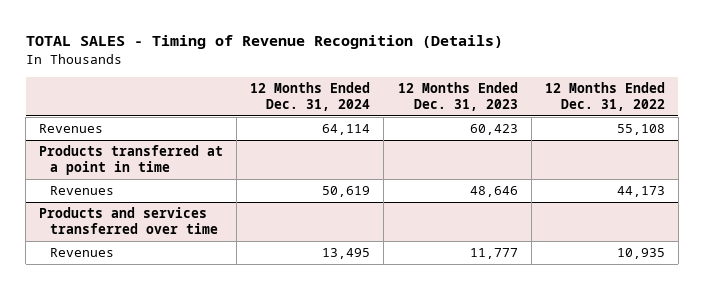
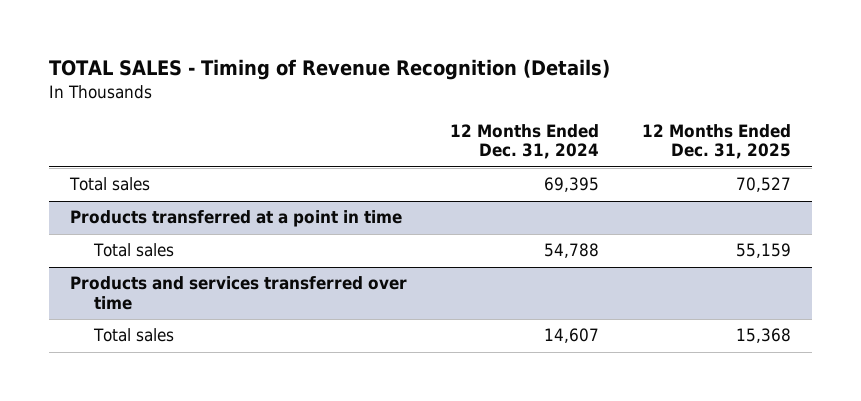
[397,82,518,111] 12 Months Ended Dec. 31, 2023 -> none
[544,82,665,111] 12 Months Ended Dec. 31, 2022 -> none
none -> [641,123,791,160] 12 Months Ended Dec. 31, 2025
[39,124,104,134] Revenues -> none
none -> [69,177,151,192] Total sales
[50,186,115,196] Revenues -> none
none -> [92,243,174,258] Total sales
[50,248,115,258] Revenues -> none
none -> [92,328,174,343] Total sales

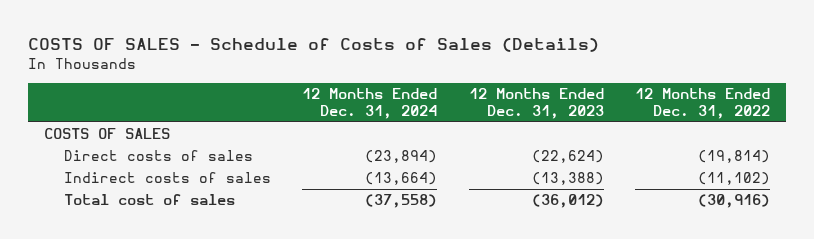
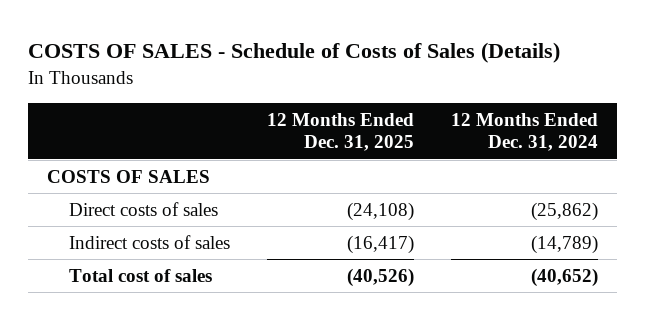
[468,88,604,120] 12 Months Ended Dec. 31, 2023 -> none
[634,88,770,120] 12 Months Ended Dec. 31, 2022 -> none
none -> [267,112,415,152] 12 Months Ended Dec. 31, 2025
[365,150,438,164] (23,894) -> [531,201,599,221] (25,862)
[365,172,438,186] (13,664) -> [531,234,599,254] (14,789)
[365,194,438,209] (37,558) -> [531,267,599,287] (40,652)

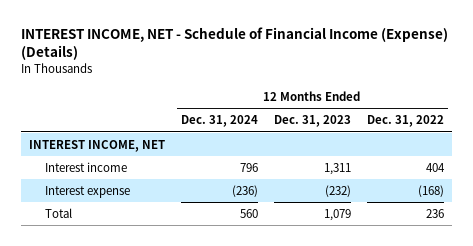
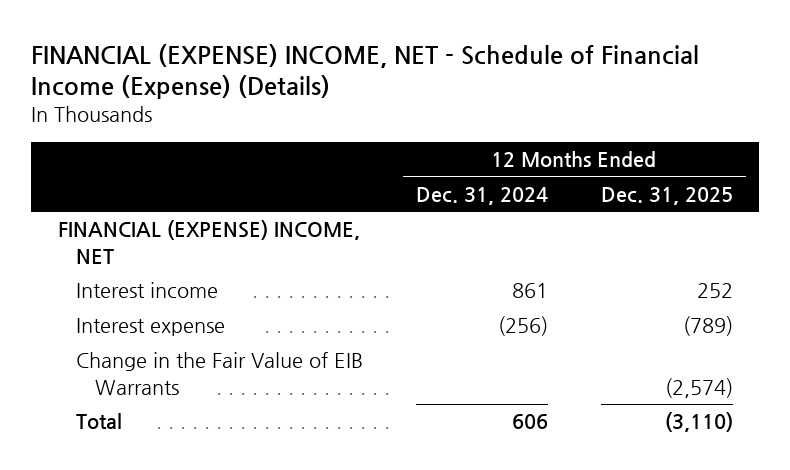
[21,27,449,61] INTEREST INCOME, NET - Schedule of Financial Income (Expense) (Details) -> [31,43,700,100] FINANCIAL (EXPENSE) INCOME, NET - Schedule of Financial Income (Expense) (Details)
[273,115,351,128] Dec. 31, 2023 -> none
[366,115,444,128] Dec. 31, 2022 -> none
none -> [600,186,733,205] Dec. 31, 2025
[28,140,165,153] INTEREST INCOME, NET -> [57,220,360,264] FINANCIAL (EXPENSE) INCOME, NET
[239,163,258,173] 796 -> [511,283,548,299] 861
[231,185,258,198] (236) -> [497,316,548,337] (256)
none -> [76,352,364,395] Change in the Fair Value of EIB Warrants
[239,209,258,219] 560 -> [511,414,548,430] 606

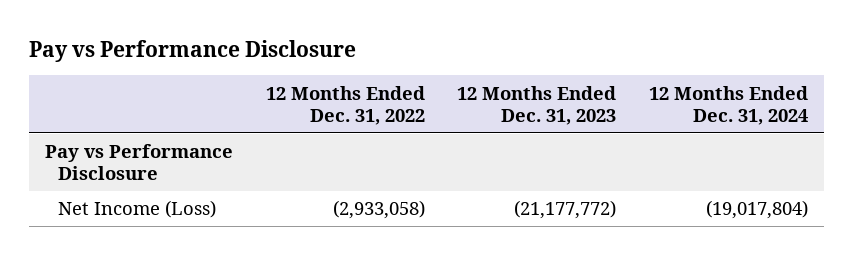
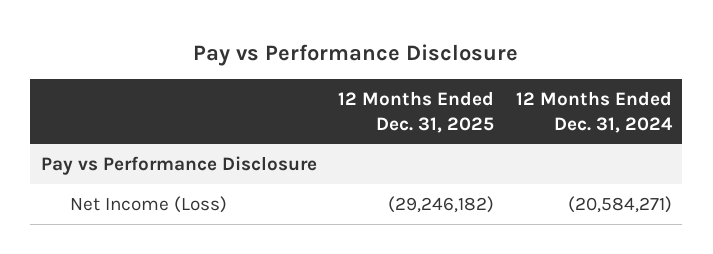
[265,85,425,125] 12 Months Ended Dec. 31, 2022 -> none
[457,85,617,125] 12 Months Ended Dec. 31, 2023 -> none
none -> [338,91,495,133] 12 Months Ended Dec. 31, 2025
[705,200,808,220] (19,017,804) -> [567,195,672,213] (20,584,271)

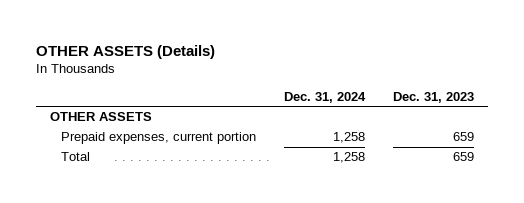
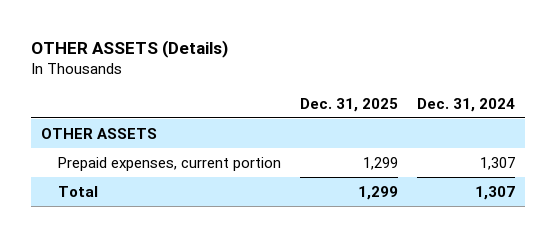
[392,91,474,103] Dec. 31, 2023 -> none
none -> [300,97,399,112] Dec. 31, 2025
[332,132,365,144] 1,258 -> [480,156,516,170] 1,307
[332,152,365,164] 1,258 -> [475,185,516,200] 1,307

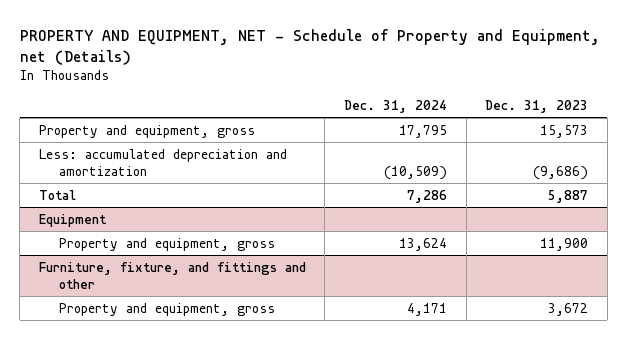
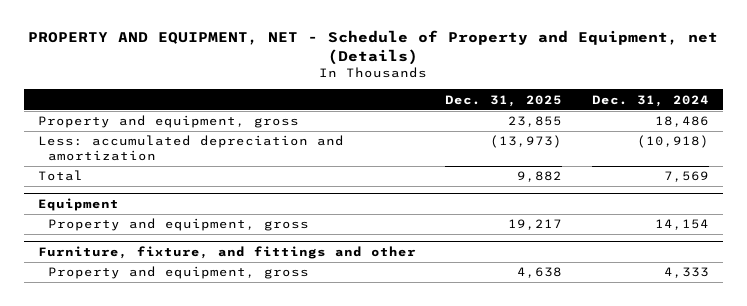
[485,100,589,114] Dec. 31, 2023 -> none
none -> [445,94,563,107] Dec. 31, 2025
[398,124,447,138] 17,795 -> [654,116,709,128] 18,486
[383,166,447,181] (10,509) -> [636,135,709,149] (10,918)
[406,189,447,203] 7,286 -> [663,171,709,183] 7,569
[398,237,447,251] 13,624 -> [654,219,709,231] 14,154
[406,302,447,316] 4,171 -> [663,267,709,279] 4,333

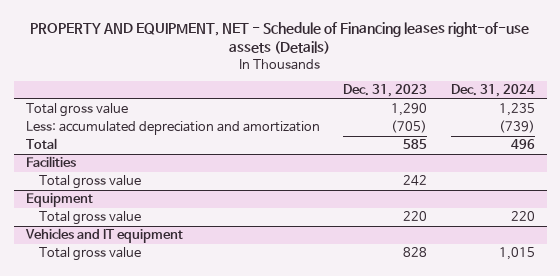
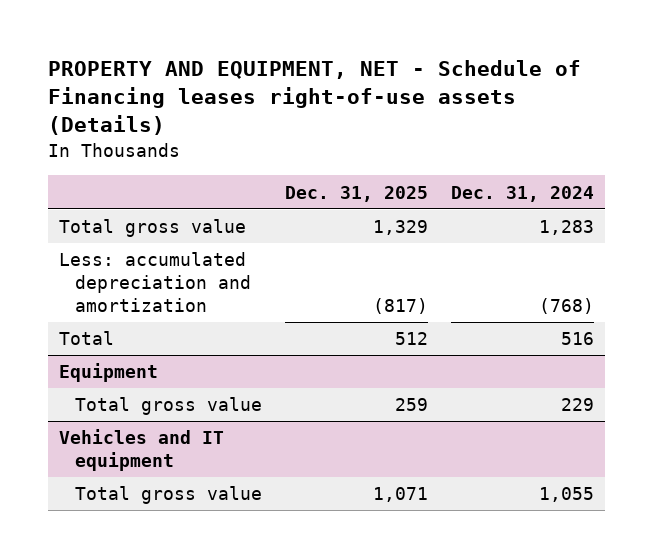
[343,84,428,98] Dec. 31, 2023 -> none
none -> [284,185,428,202] Dec. 31, 2025
[25,156,76,168] Facilities -> none
[39,175,142,190] Total gross value -> none
[498,103,535,117] 1,235 -> [538,220,594,236] 1,283
[498,120,535,134] (739) -> [538,297,594,314] (768)
[510,139,535,150] 496 -> [560,332,594,346] 516
[510,211,535,222] 220 -> [560,398,594,412] 229
[498,247,535,261] 1,015 -> [538,487,594,503] 1,055

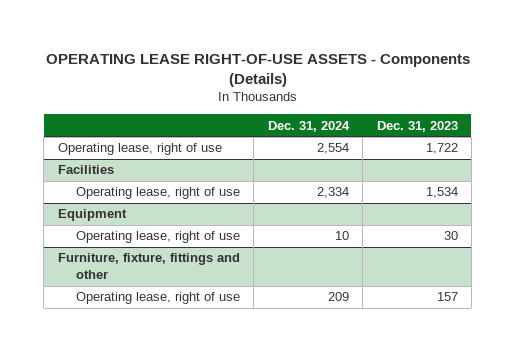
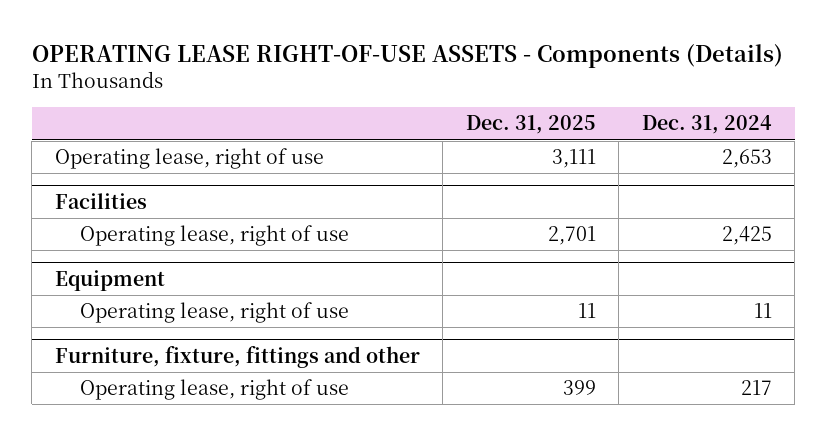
[376,120,458,132] Dec. 31, 2023 -> none
none -> [465,115,596,135] Dec. 31, 2025
[316,143,349,155] 2,554 -> [721,149,772,169] 2,653
[316,187,349,199] 2,334 -> [721,226,772,246] 2,425
[334,231,349,241] 10 -> [753,303,772,319] 11
[327,292,349,302] 209 -> [740,380,772,396] 217

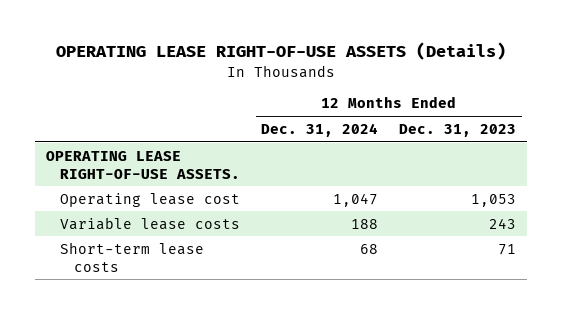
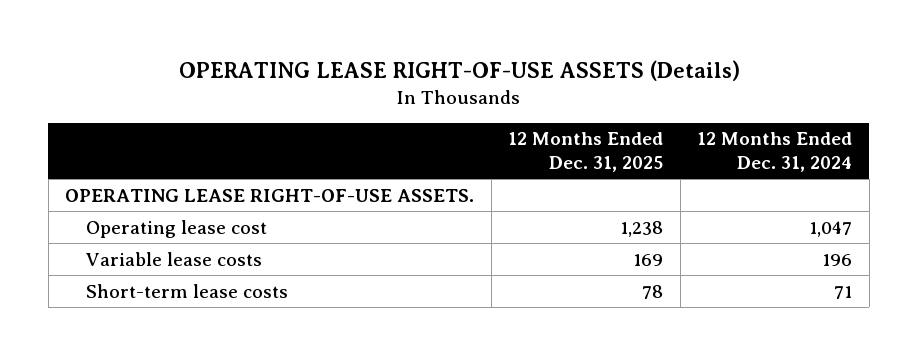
[399,123,517,137] Dec. 31, 2023 -> none
none -> [508,132,664,172] 12 Months Ended Dec. 31, 2025
[351,218,379,229] 188 -> [822,253,853,266] 196
[360,243,379,254] 68 -> [834,285,853,299] 71

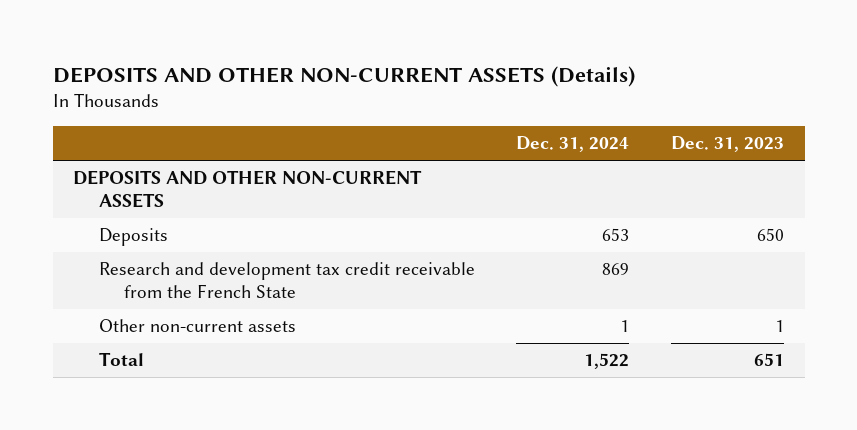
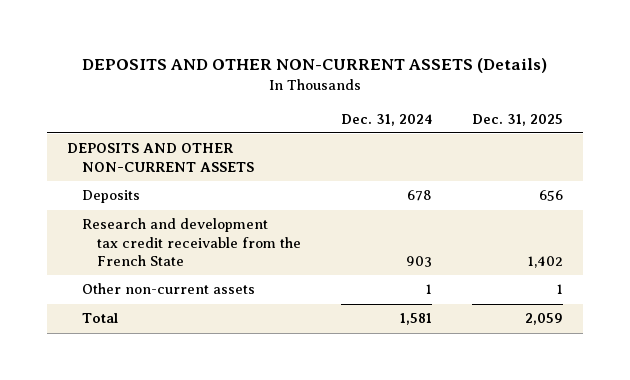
[671,136,785,153] Dec. 31, 2023 -> none
none -> [472,113,564,126] Dec. 31, 2025
[602,228,630,242] 653 -> [407,190,433,202] 678
[602,263,630,276] 869 -> [406,255,433,267] 903
[584,353,630,370] 1,522 -> [400,313,433,326] 1,581

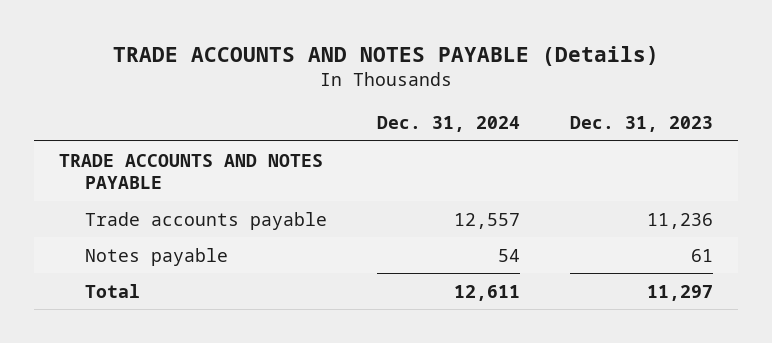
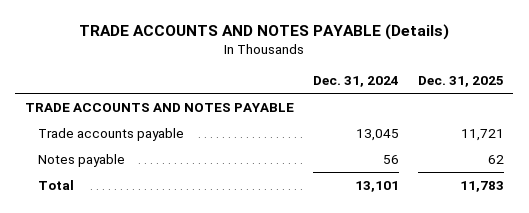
[569,116,713,133] Dec. 31, 2023 -> none
none -> [417,76,504,88] Dec. 31, 2025
[453,212,520,229] 12,557 -> [355,128,399,141] 13,045
[497,248,520,262] 54 -> [382,154,399,164] 56
[453,284,520,301] 12,611 -> [354,180,399,192] 13,101

